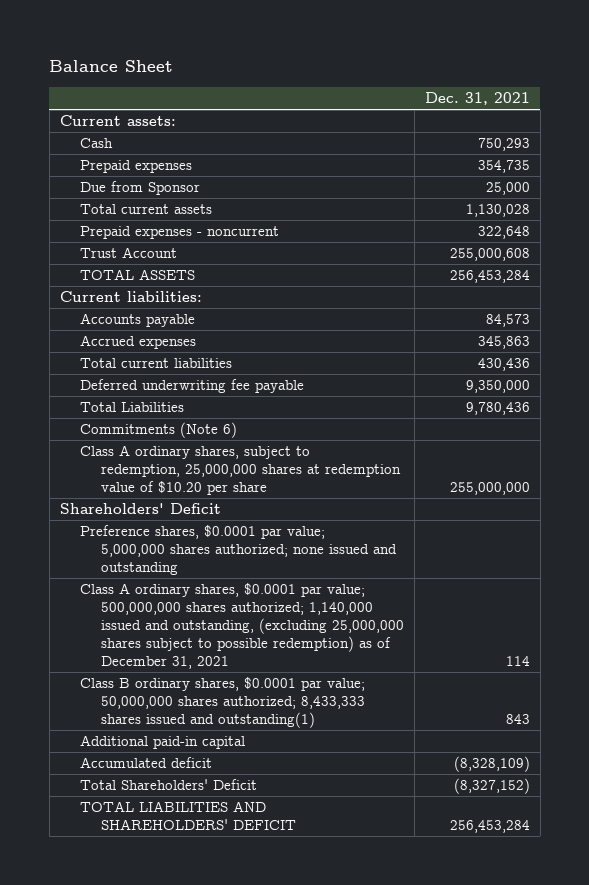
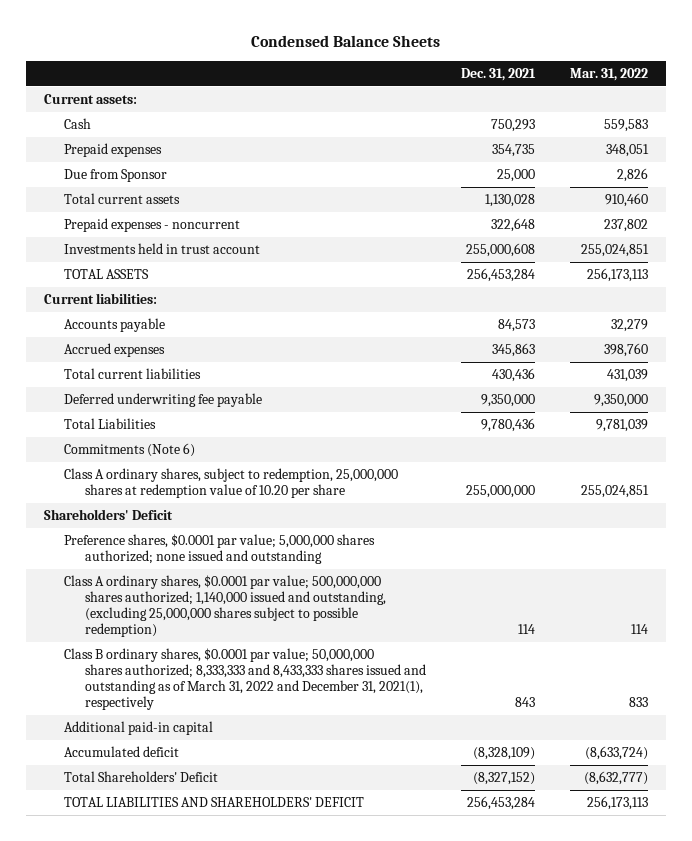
[49,60,174,73] Balance Sheet -> [250,35,440,48] Condensed Balance Sheets
none -> [570,67,649,81] Mar. 31, 2022
[80,247,178,259] Trust Account -> [64,243,261,255] Investments held in trust account
[80,445,401,496] Class A ordinary shares, subject to redemption, 25,000,000 shares at redemption value of $10.20 per share -> [64,468,399,498] Class A ordinary shares, subject to redemption, 25,000,000 shares at redemption value of 10.20 per share
[80,583,404,669] Class A ordinary shares, $0.0001 par value; 500,000,000 shares authorized; 1,140,000 issued and outstanding, (excluding 25,000,000 shares subject to possible redemption) as of December 31, 2021 -> [64,575,386,637] Class A ordinary shares, $0.0001 par value; 500,000,000 shares authorized; 1,140,000 issued and outstanding, (excluding 25,000,000 shares subject to possible redemption)
[80,677,366,729] Class B ordinary shares, $0.0001 par value; 50,000,000 shares authorized; 8,433,333 shares issued and outstanding(1) -> [64,648,426,710] Class B ordinary shares, $0.0001 par value; 50,000,000 shares authorized; 8,333,333 and 8,433,333 shares issued and outstanding as of March 31, 2022 and December 31, 2021(1), respectively

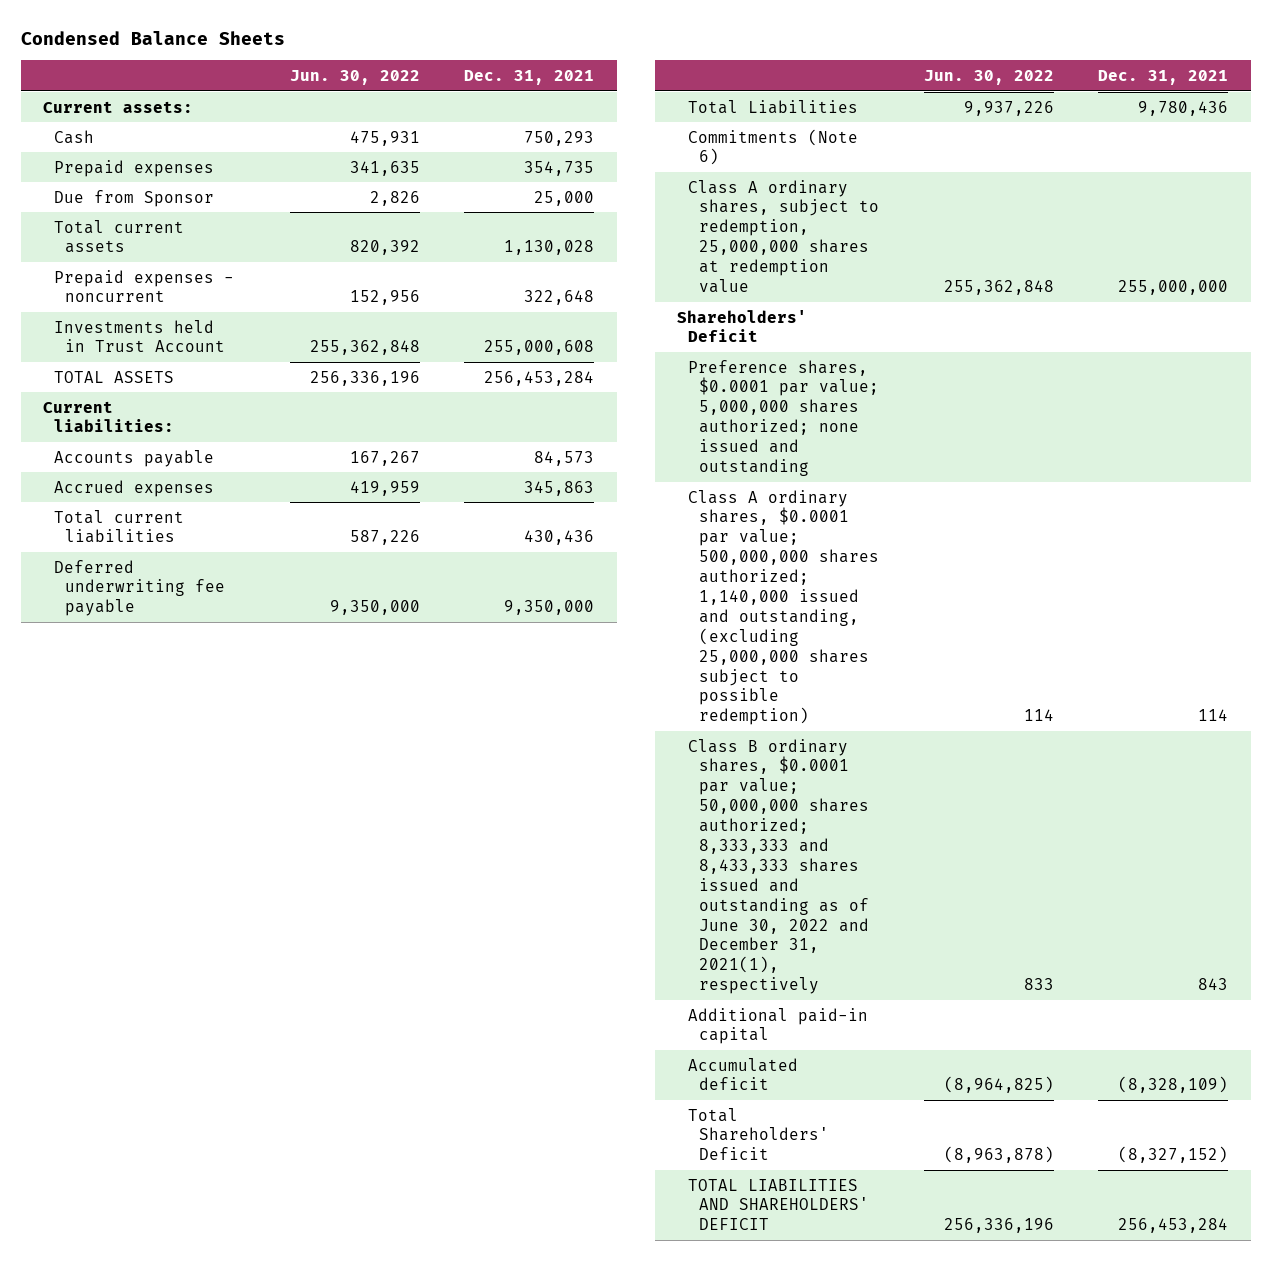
[570,67,649,81] Mar. 31, 2022 -> none
none -> [289,69,420,85] Jun. 30, 2022
[64,243,261,255] Investments held in trust account -> [54,319,226,353] Investments held in Trust Account
[64,468,399,498] Class A ordinary shares, subject to redemption, 25,000,000 shares at redemption value of 10.20 per share -> [688,179,880,293] Class A ordinary shares, subject to redemption, 25,000,000 shares at redemption value
[64,648,426,710] Class B ordinary shares, $0.0001 par value; 50,000,000 shares authorized; 8,333,333 and 8,433,333 shares issued and outstanding as of March 31, 2022 and December 31, 2021(1), respectively -> [688,738,870,995] Class B ordinary shares, $0.0001 par value; 50,000,000 shares authorized; 8,333,333 and 8,433,333 shares issued and outstanding as of June 30, 2022 and December 31, 2021(1), respectively

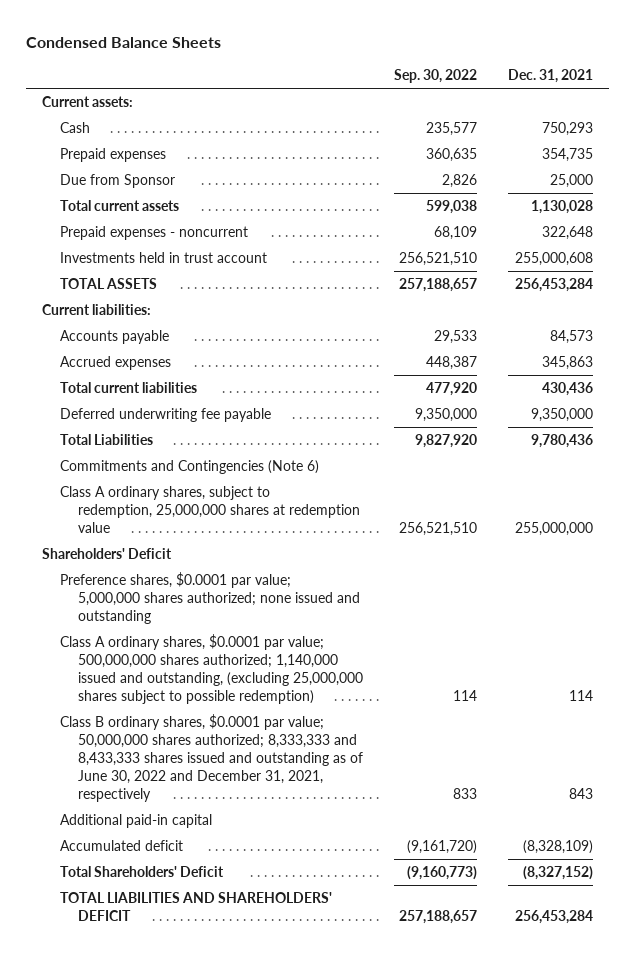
[289,69,420,85] Jun. 30, 2022 -> none
none -> [394,69,478,84] Sep. 30, 2022
[54,319,226,353] Investments held in Trust Account -> [60,252,268,264] Investments held in trust account
[688,128,859,166] Commitments (Note 6) -> [60,460,320,475] Commitments and Contingencies (Note 6)
[688,738,870,995] Class B ordinary shares, $0.0001 par value; 50,000,000 shares authorized; 8,333,333 and 8,433,333 shares issued and outstanding as of June 30, 2022 and December 31, 2021(1), respectively -> [60,714,364,803] Class B ordinary shares, $0.0001 par value; 50,000,000 shares authorized; 8,333,333 and 8,433,333 shares issued and outstanding as of June 30, 2022 and December 31, 2021, respectively

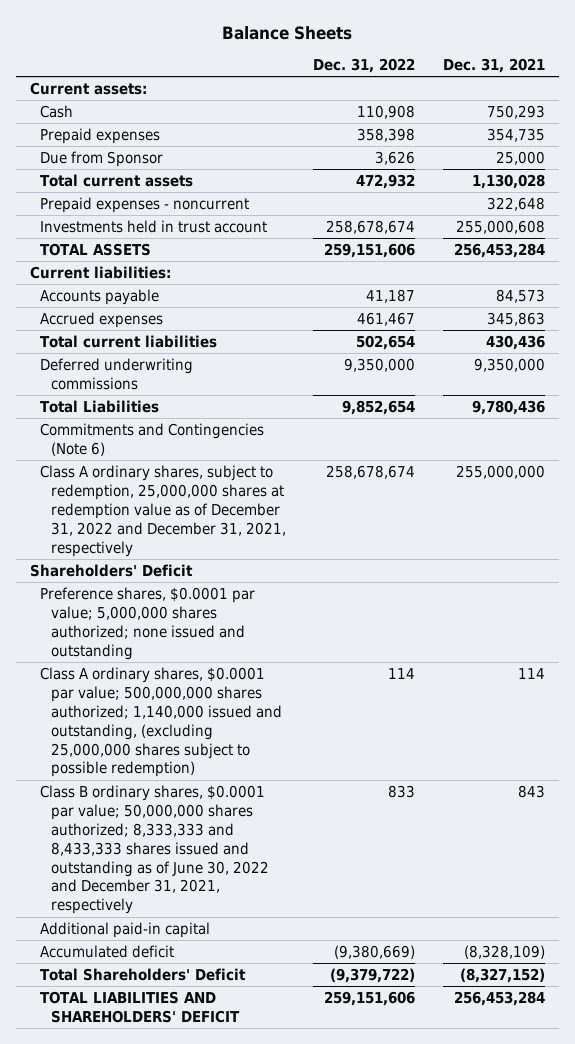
[26,37,222,49] Condensed Balance Sheets -> [222,25,353,40] Balance Sheets
[394,69,478,84] Sep. 30, 2022 -> none
none -> [313,58,416,74] Dec. 31, 2022
[60,408,272,423] Deferred underwriting fee payable -> [40,357,194,390] Deferred underwriting commissions
[60,486,361,534] Class A ordinary shares, subject to redemption, 25,000,000 shares at redemption value -> [40,464,286,557] Class A ordinary shares, subject to redemption, 25,000,000 shares at redemption value as of December 31, 2022 and December 31, 2021, respectively

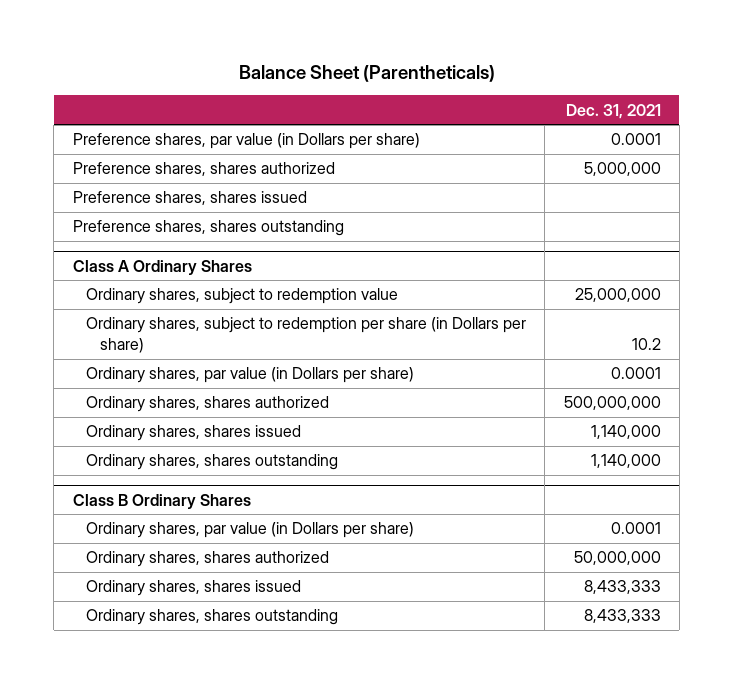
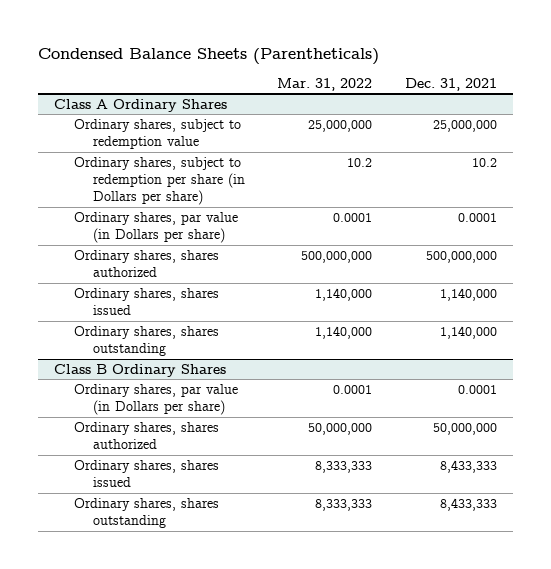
[238,65,495,83] Balance Sheet (Parentheticals) -> [38,48,380,66] Condensed Balance Sheets (Parentheticals)
none -> [277,77,373,91] Mar. 31, 2022
[72,133,420,150] Preference shares, par value (in Dollars per share) -> none
[72,162,335,177] Preference shares, shares authorized -> none
[72,191,307,206] Preference shares, shares issued -> none
[72,220,344,237] Preference shares, shares outstanding -> none

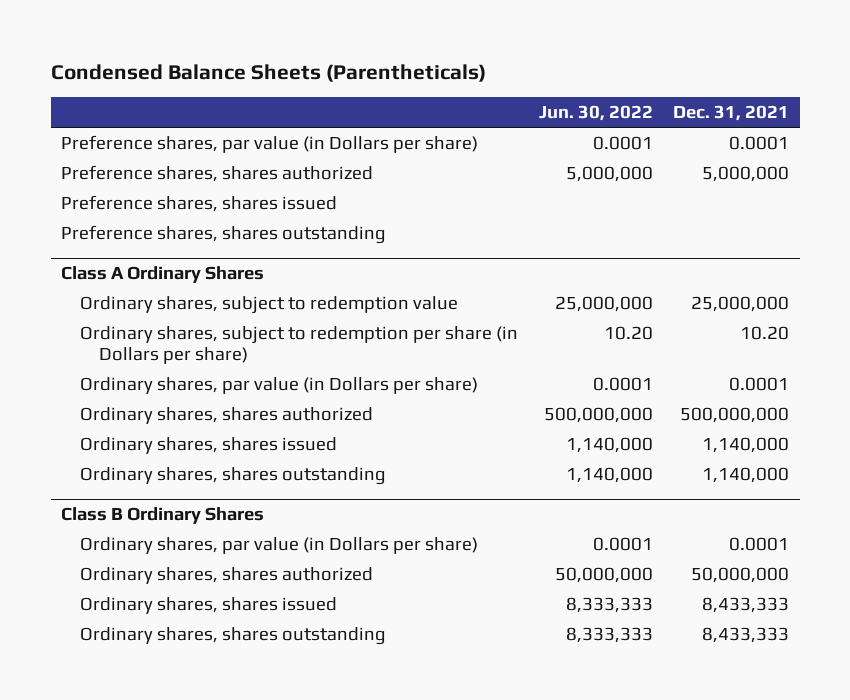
[277,77,373,91] Mar. 31, 2022 -> none
none -> [538,105,653,122] Jun. 30, 2022
none -> [61,134,479,153] Preference shares, par value (in Dollars per share)
none -> [61,164,374,182] Preference shares, shares authorized
none -> [61,194,338,212] Preference shares, shares issued
none -> [61,224,387,244] Preference shares, shares outstanding
[471,157,497,167] 10.2 -> [740,325,790,340] 10.20

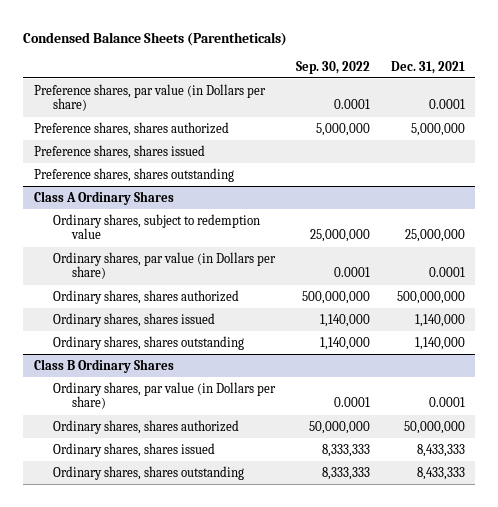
[538,105,653,122] Jun. 30, 2022 -> none
none -> [295,60,370,74] Sep. 30, 2022
[79,325,518,364] Ordinary shares, subject to redemption per share (in Dollars per share) -> none

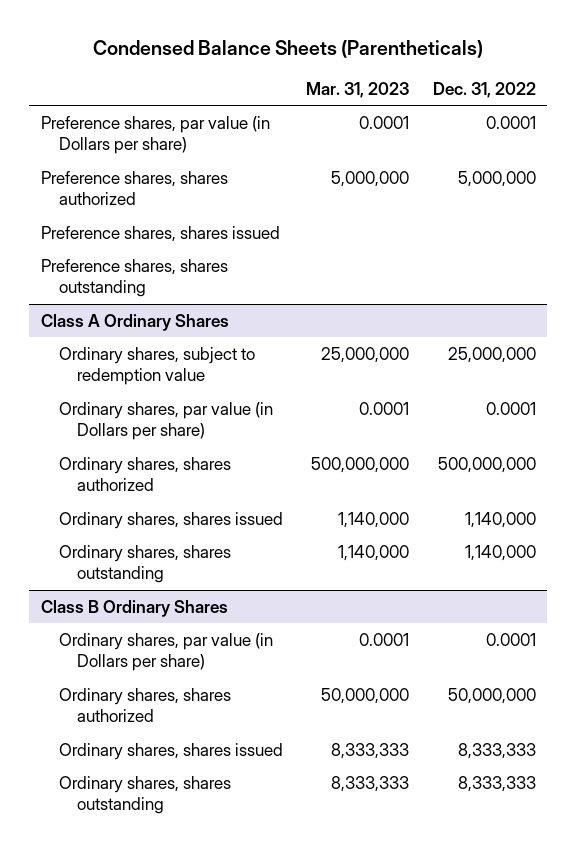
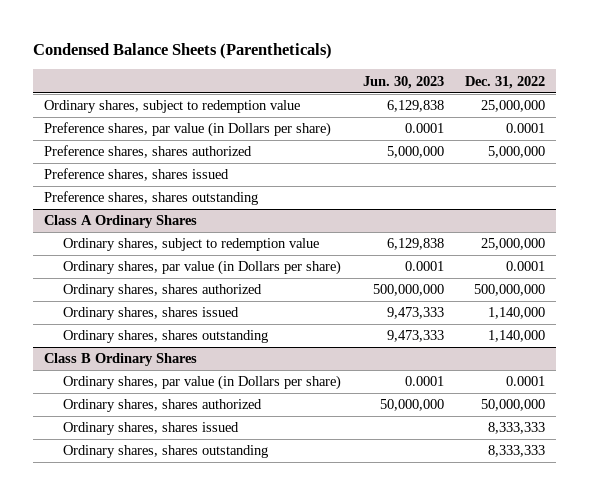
[306,81,410,98] Mar. 31, 2023 -> none
none -> [362,75,444,89] Jun. 30, 2023
none -> [43,100,300,114] Ordinary shares, subject to redemption value

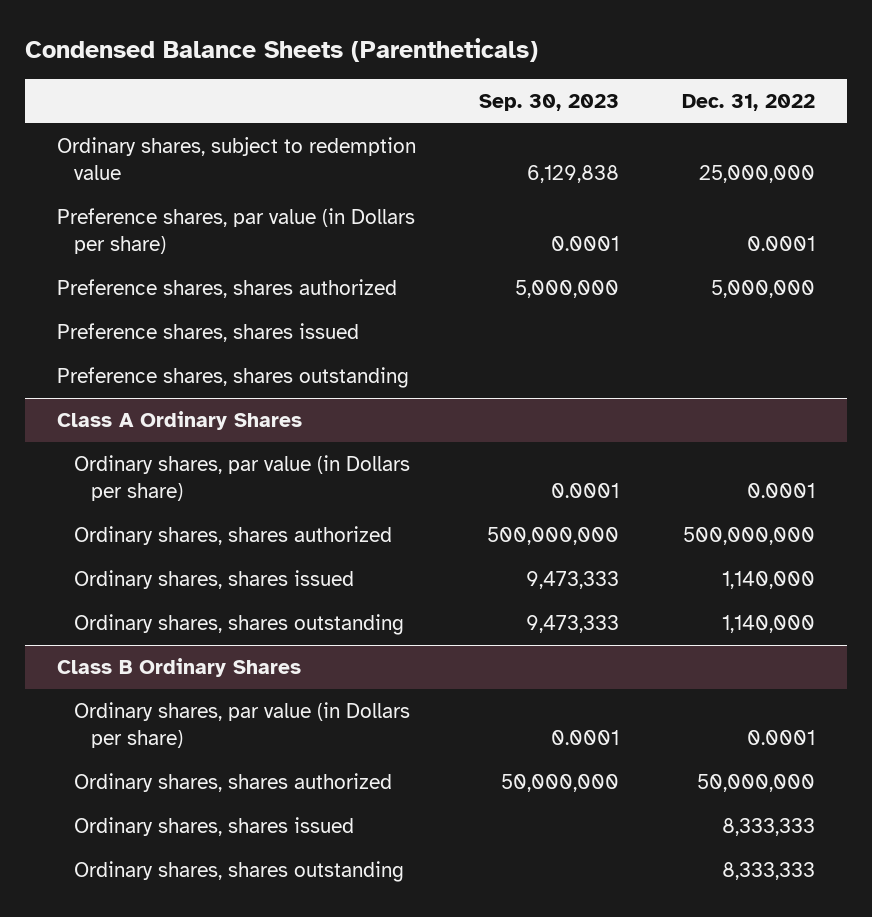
[362,75,444,89] Jun. 30, 2023 -> none
none -> [479,94,620,112] Sep. 30, 2023
[63,238,320,252] Ordinary shares, subject to redemption value -> none

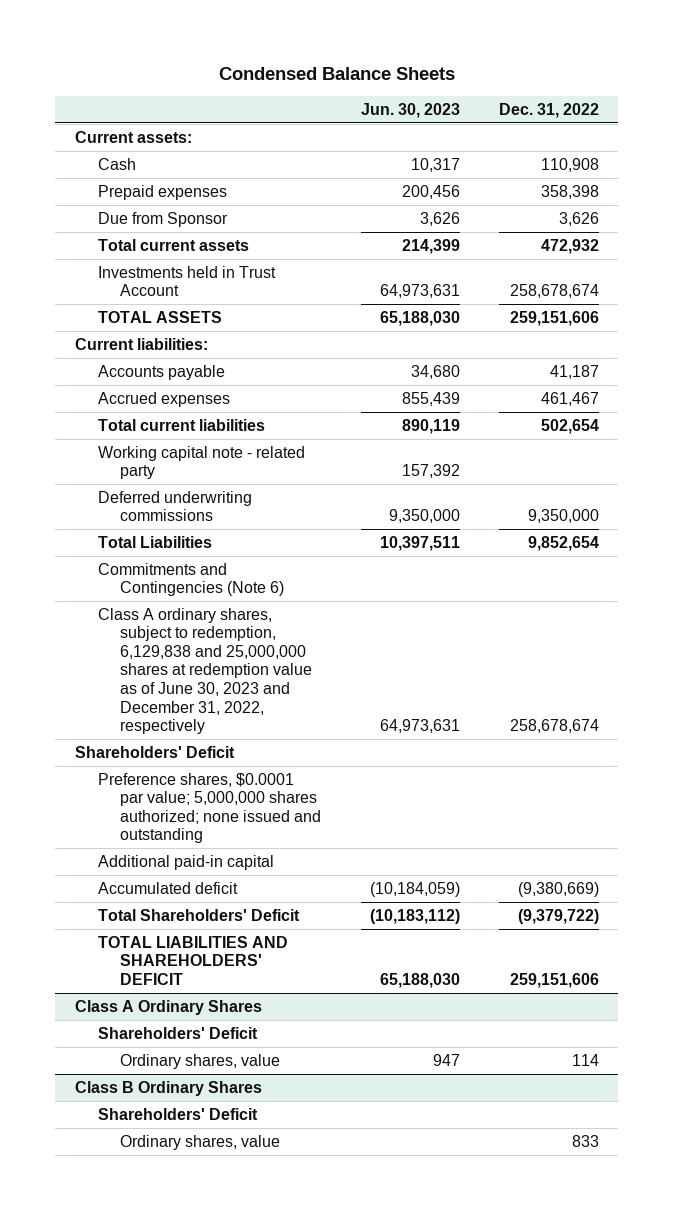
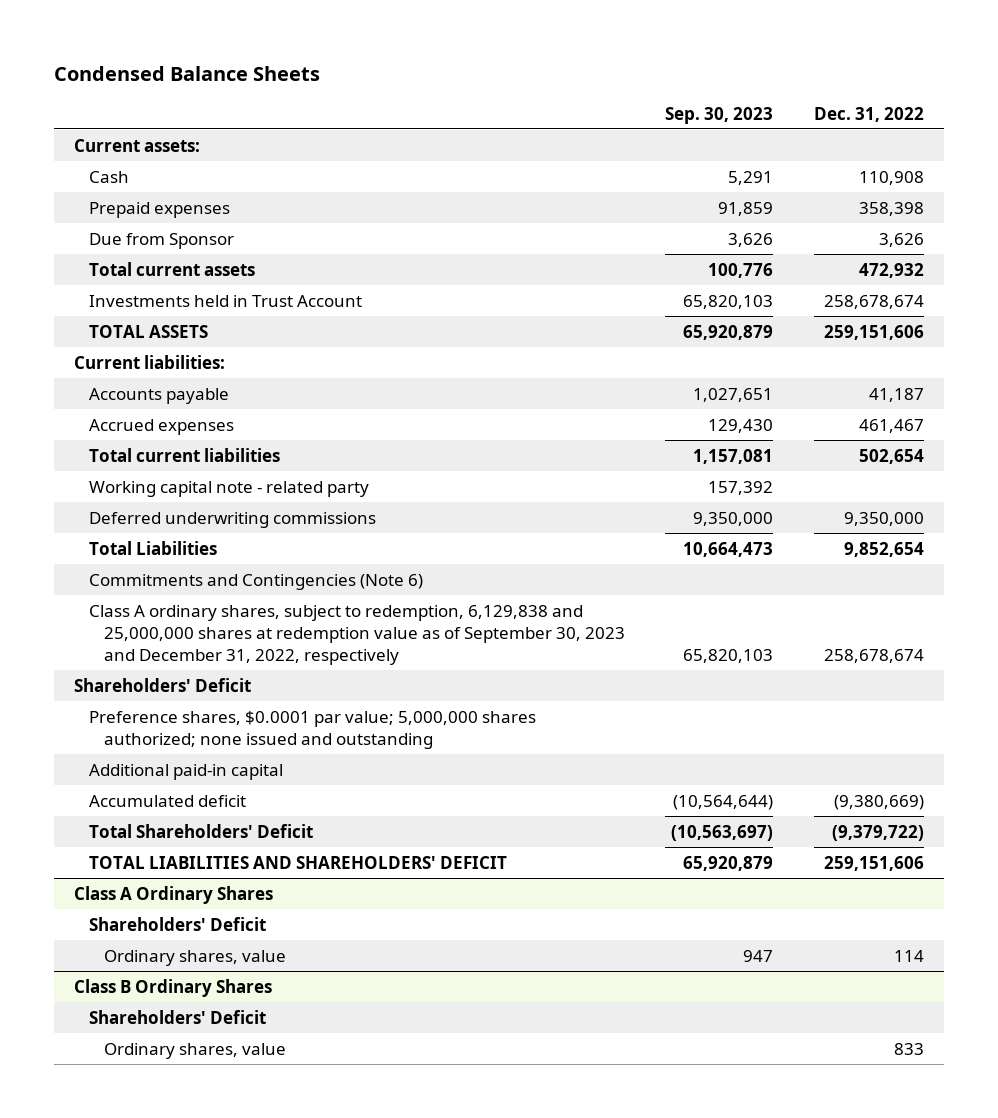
[360,102,460,118] Jun. 30, 2023 -> none
none -> [665,106,774,124] Sep. 30, 2023
[97,607,313,735] Class A ordinary shares, subject to redemption, 6,129,838 and 25,000,000 shares at redemption value as of June 30, 2023 and December 31, 2022, respectively -> [88,604,625,665] Class A ordinary shares, subject to redemption, 6,129,838 and 25,000,000 shares at redemption value as of September 30, 2023 and December 31, 2022, respectively

